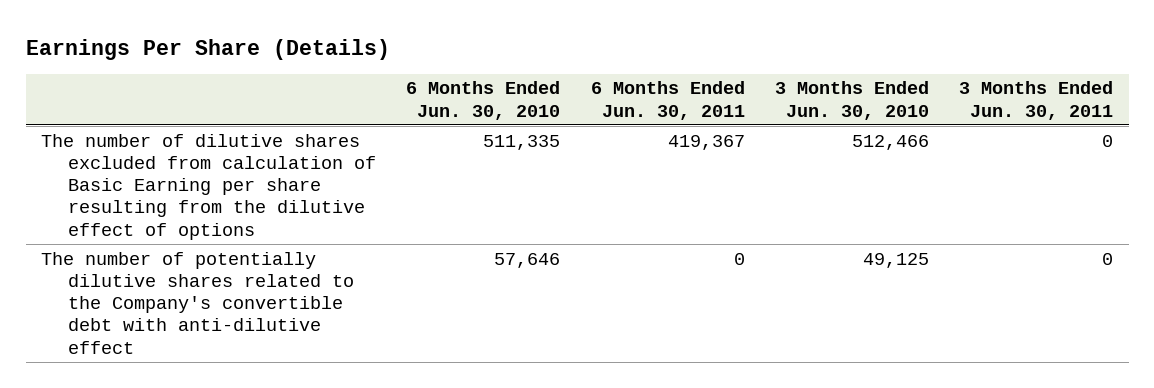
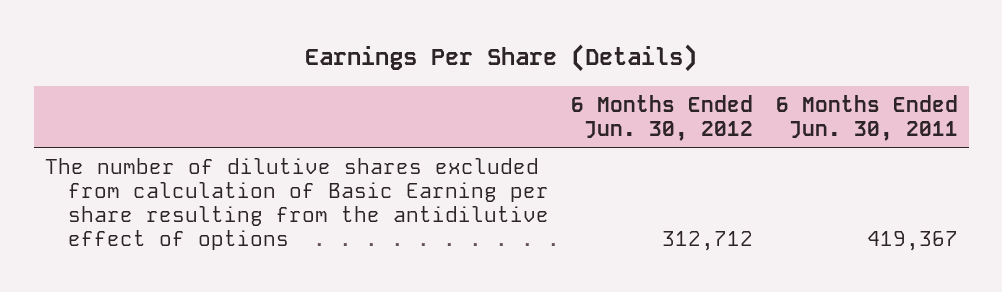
[406,81,561,120] 6 Months Ended Jun. 30, 2010 -> none
[774,81,929,120] 3 Months Ended Jun. 30, 2010 -> none
[959,81,1114,120] 3 Months Ended Jun. 30, 2011 -> none
none -> [571,94,754,141] 6 Months Ended Jun. 30, 2012
[40,251,354,354] The number of potentially dilutive shares related to the Company's convertible debt with anti-dilutive effect -> none
[40,133,376,240] The number of dilutive shares excluded from calculation of Basic Earning per share resulting from the dilutive effect of options -> [44,157,549,250] The number of dilutive shares excluded from calculation of Basic Earning per share resulting from the antidilutive effect of options

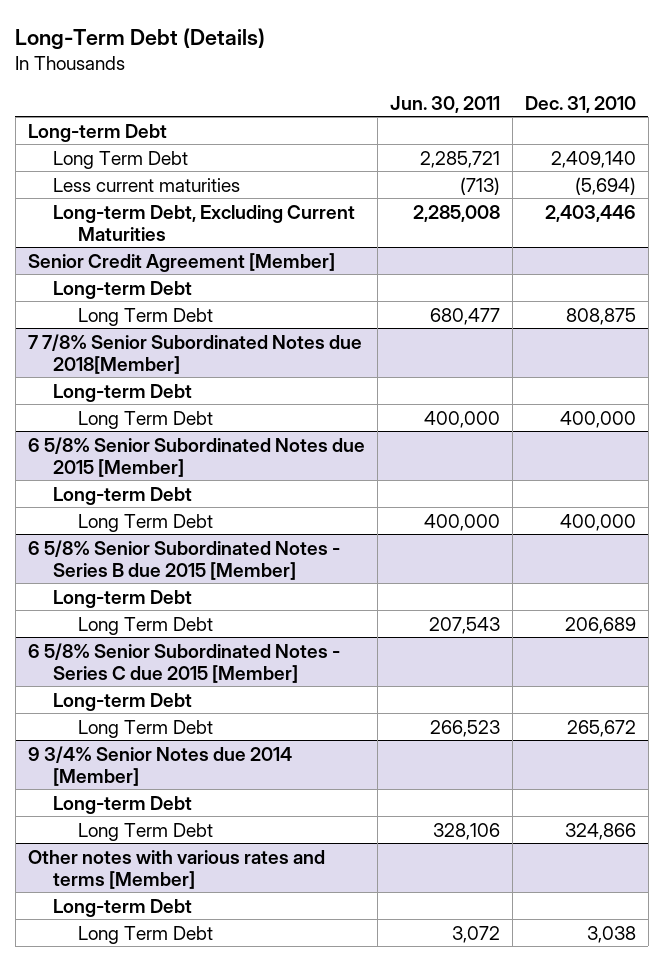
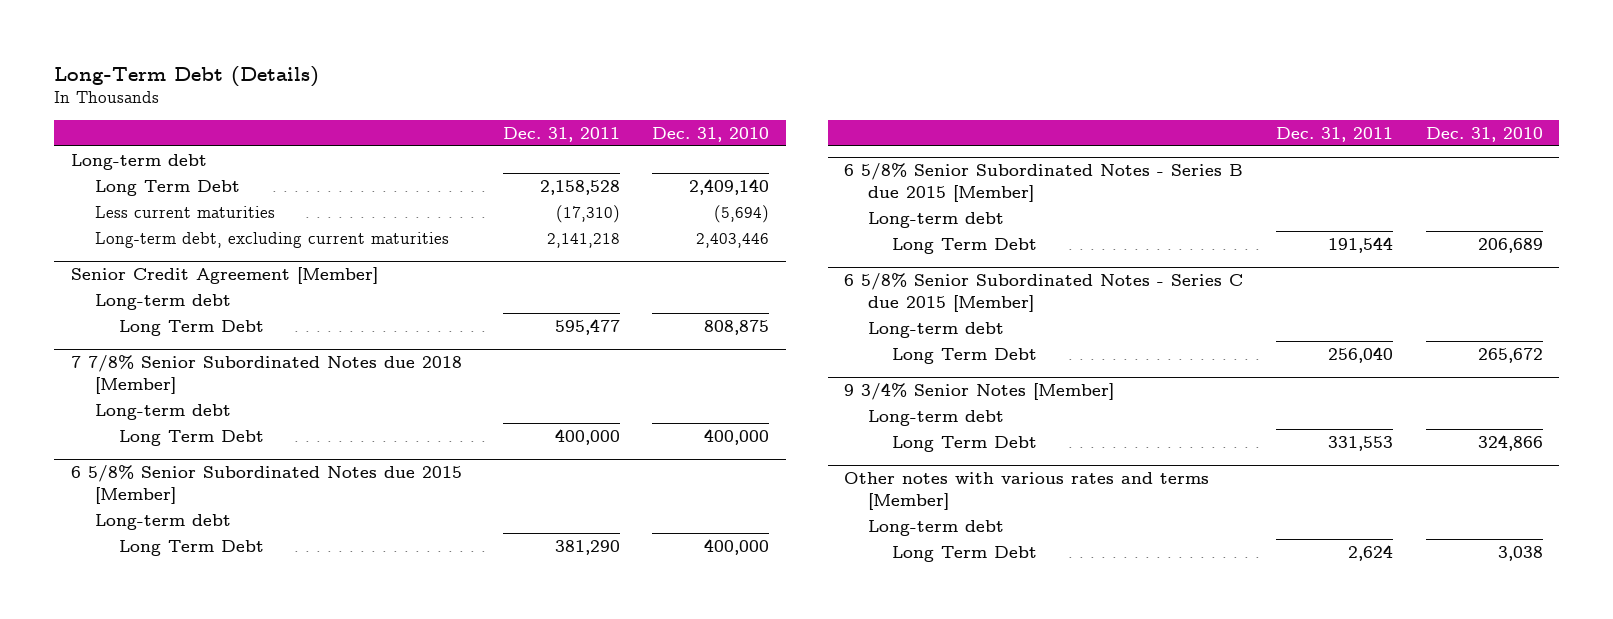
[389,95,500,113] Jun. 30, 2011 -> none
none -> [502,126,620,142] Dec. 31, 2011
[27,123,167,142] Long-term Debt -> [70,153,207,170] Long-term debt
[52,204,355,241] Long-term Debt, Excluding Current Maturities -> [94,231,449,248] Long-term debt, excluding current maturities
[52,280,192,299] Long-term Debt -> [94,293,231,310] Long-term debt
[27,333,362,374] 7 7/8% Senior Subordinated Notes due 2018[Member] -> [70,355,462,394] 7 7/8% Senior Subordinated Notes due 2018 [Member]
[52,383,192,402] Long-term Debt -> [94,403,231,420] Long-term debt
[52,486,192,505] Long-term Debt -> [94,513,231,530] Long-term debt
[52,589,192,608] Long-term Debt -> [868,211,1005,228] Long-term debt
[52,692,192,711] Long-term Debt -> [868,321,1005,338] Long-term debt
[27,745,292,786] 9 3/4% Senior Notes due 2014 [Member] -> [844,383,1115,401] 9 3/4% Senior Notes [Member]
[52,795,192,814] Long-term Debt -> [868,409,1005,426] Long-term debt
[52,898,192,917] Long-term Debt -> [868,519,1005,536] Long-term debt

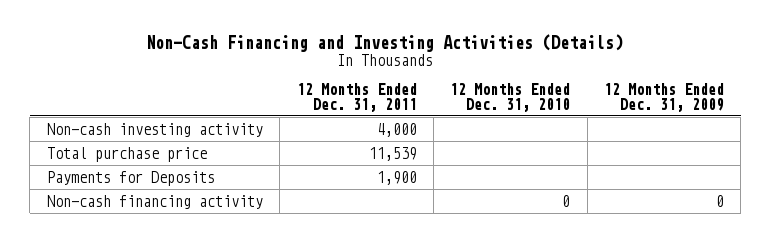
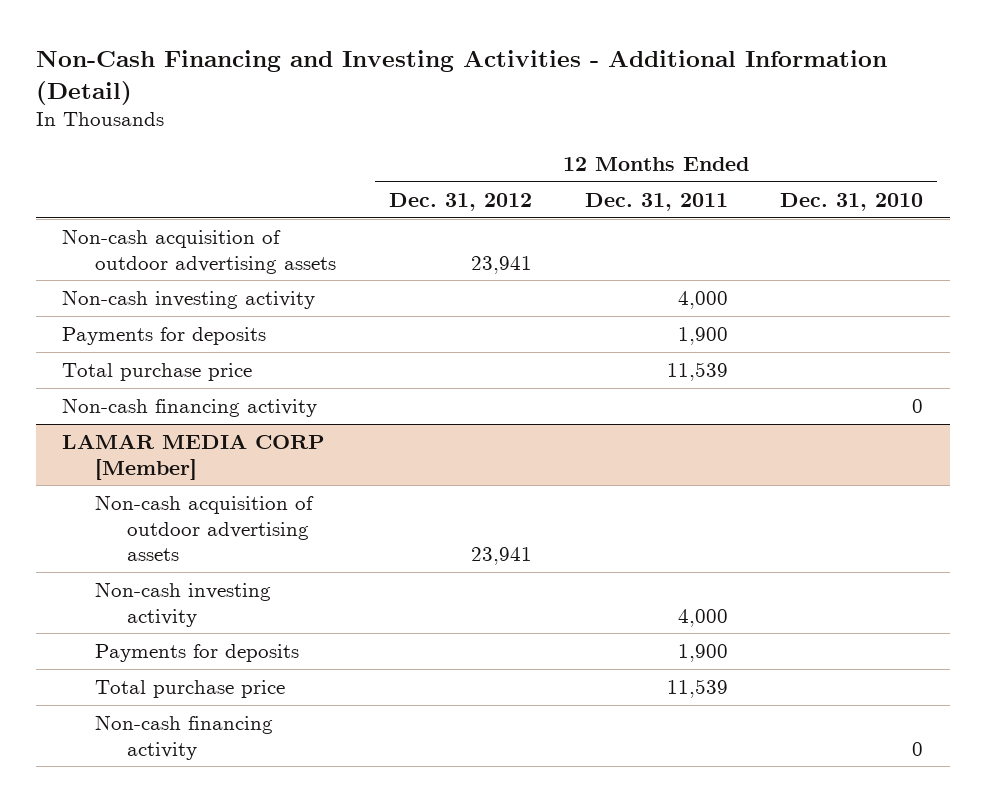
[146,34,624,53] Non-Cash Financing and Investing Activities (Details) -> [35,50,887,105] Non-Cash Financing and Investing Activities - Additional Information (Detail)
[604,83,725,112] 12 Months Ended Dec. 31, 2009 -> none
none -> [388,192,532,211] Dec. 31, 2012
none -> [62,228,336,274] Non-cash acquisition of outdoor advertising assets
none -> [62,326,267,345] Payments for deposits
[46,170,215,186] Payments for Deposits -> none
none -> [62,433,326,480] LAMAR MEDIA CORP [Member]
none -> [94,494,314,562] Non-cash acquisition of outdoor advertising assets
none -> [94,581,271,627] Non-cash investing activity
none -> [94,643,299,662] Payments for deposits
none -> [94,679,285,698] Total purchase price
none -> [94,714,273,760] Non-cash financing activity

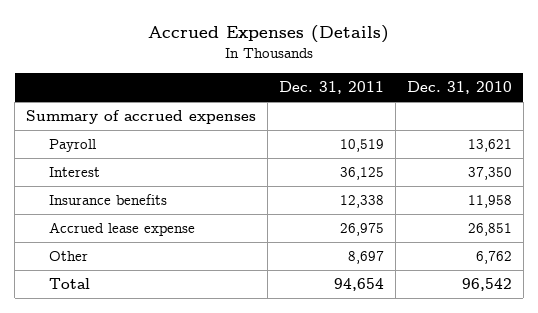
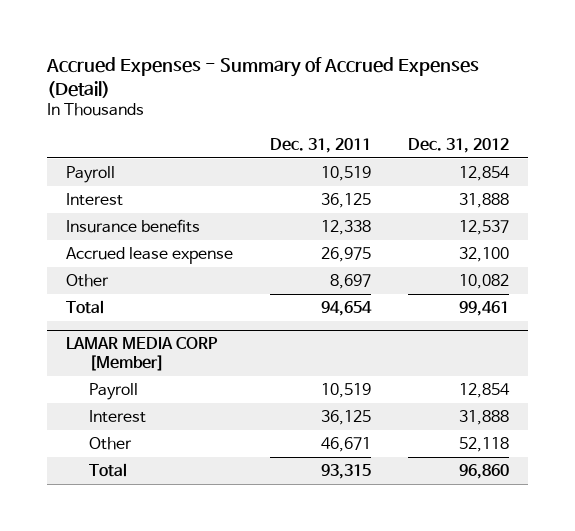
[148,24,390,43] Accrued Expenses (Details) -> [45,56,479,98] Accrued Expenses - Summary of Accrued Expenses (Detail)
[407,80,513,94] Dec. 31, 2010 -> none
none -> [408,137,510,153] Dec. 31, 2012
[26,110,257,125] Summary of accrued expenses -> none
none -> [65,337,218,372] LAMAR MEDIA CORP [Member]
none -> [89,383,139,401] Payroll
none -> [89,410,147,424] Interest
none -> [89,437,133,451] Other
none -> [89,463,128,478] Total

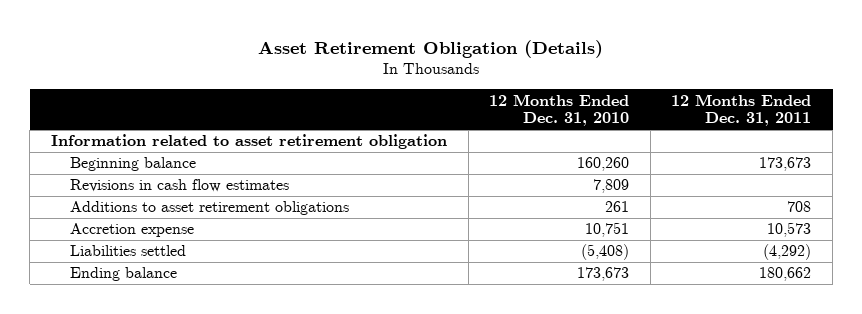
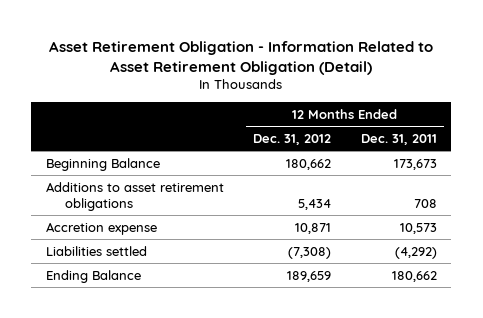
[258,39,604,58] Asset Retirement Obligation (Details) -> [49,40,434,75] Asset Retirement Obligation - Information Related to Asset Retirement Obligation (Detail)
[489,93,630,127] 12 Months Ended Dec. 31, 2010 -> none
none -> [253,133,332,145] Dec. 31, 2012
[50,134,447,150] Information related to asset retirement obligation -> none
[70,179,290,193] Revisions in cash flow estimates -> none
[70,157,197,172] Beginning balance -> [46,157,161,171] Beginning Balance
[70,267,178,282] Ending balance -> [46,269,142,283] Ending Balance

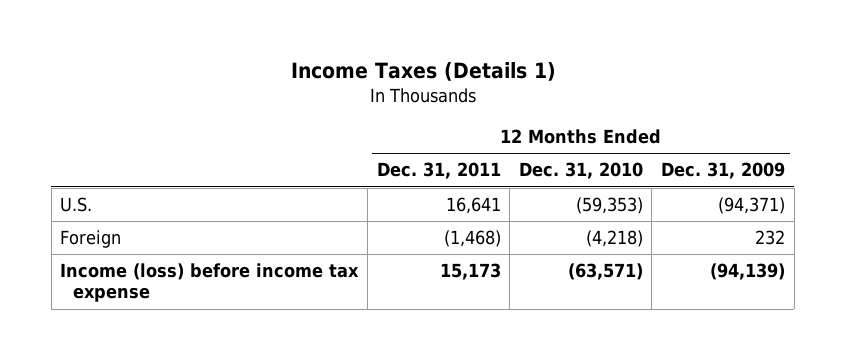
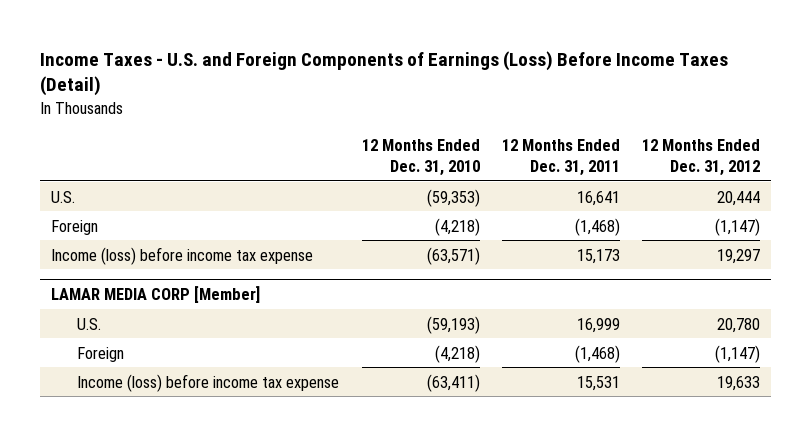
[290,62,556,82] Income Taxes (Details 1) -> [39,50,728,97] Income Taxes - U.S. and Foreign Components of Earnings (Loss) Before Income Taxes (Detail)
[661,162,786,180] Dec. 31, 2009 -> none
none -> [642,138,761,177] 12 Months Ended Dec. 31, 2012
none -> [51,286,261,304] LAMAR MEDIA CORP [Member]
none -> [77,317,102,330] U.S.
none -> [77,346,125,362] Foreign
none -> [77,373,340,392] Income (loss) before income tax expense

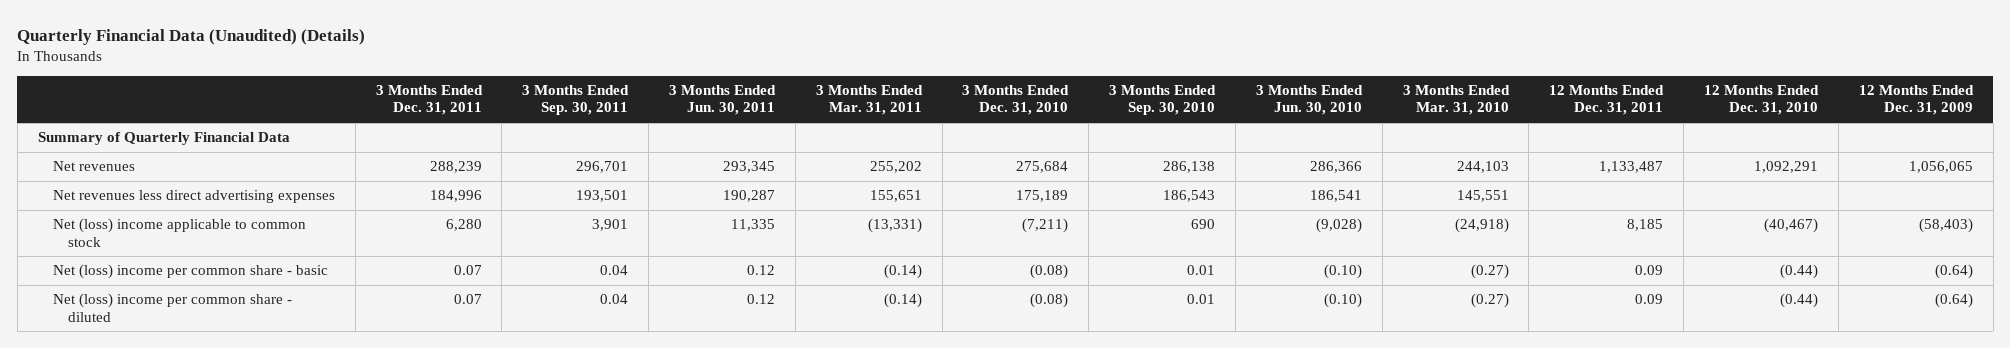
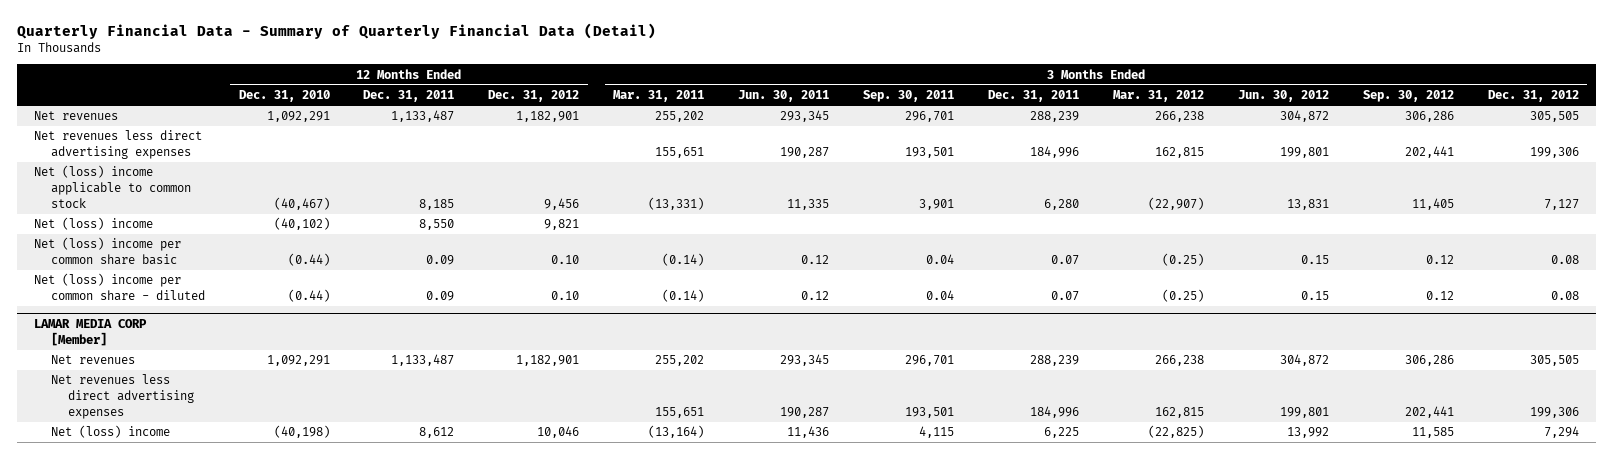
[17,28,366,45] Quarterly Financial Data (Unaudited) (Details) -> [16,22,656,39] Quarterly Financial Data - Summary of Quarterly Financial Data (Detail)
[962,85,1070,116] 3 Months Ended Dec. 31, 2010 -> none
[1109,85,1217,116] 3 Months Ended Sep. 30, 2010 -> none
[1255,85,1363,116] 3 Months Ended Jun. 30, 2010 -> none
[1402,85,1510,116] 3 Months Ended Mar. 31, 2010 -> none
[1858,85,1974,116] 12 Months Ended Dec. 31, 2009 -> none
none -> [488,90,580,103] Dec. 31, 2012
none -> [1112,90,1204,103] Mar. 31, 2012
none -> [1237,90,1329,103] Jun. 30, 2012
none -> [1362,90,1454,103] Sep. 30, 2012
none -> [1487,90,1579,103] Dec. 31, 2012
[37,132,290,146] Summary of Quarterly Financial Data -> none
none -> [33,217,153,231] Net (loss) income
[52,264,328,280] Net (loss) income per common share - basic -> [33,237,181,266] Net (loss) income per common share basic
none -> [33,319,147,347] LAMAR MEDIA CORP [Member]
none -> [50,355,135,365] Net revenues
none -> [50,374,194,419] Net revenues less direct advertising expenses
none -> [50,425,170,439] Net (loss) income

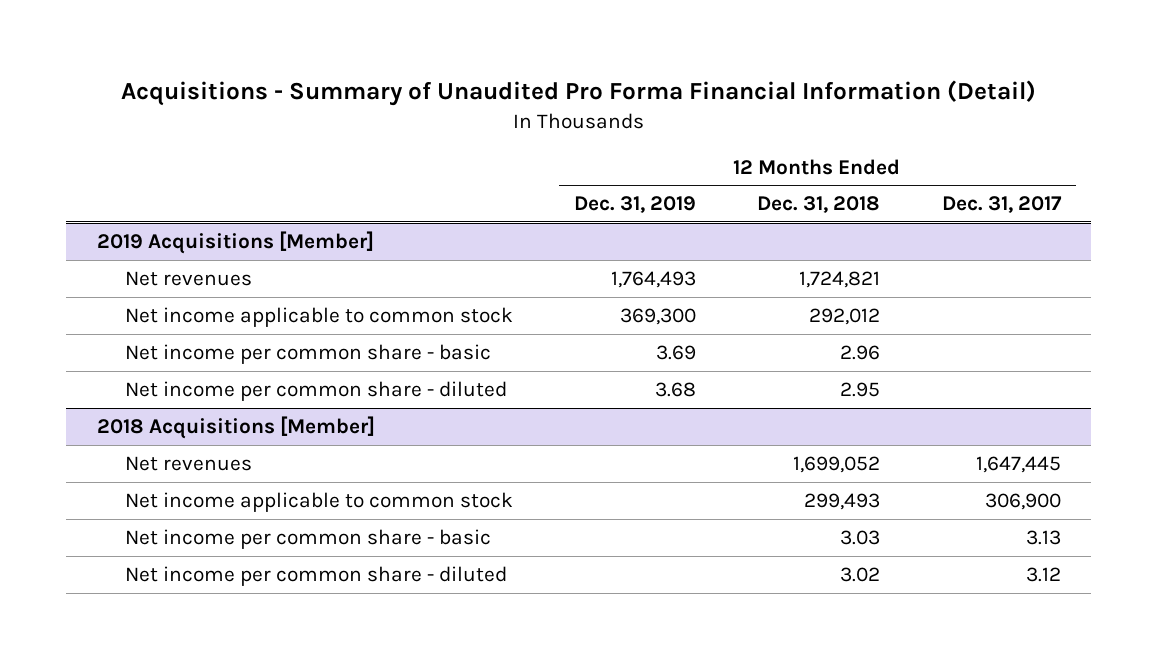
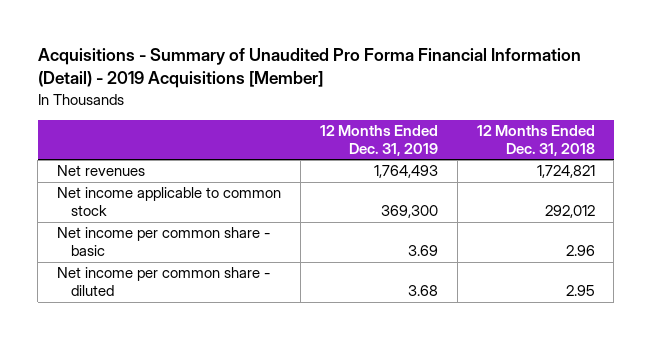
[120,79,1036,106] Acquisitions - Summary of Unaudited Pro Forma Financial Information (Detail) -> [37,48,581,89] Acquisitions - Summary of Unaudited Pro Forma Financial Information (Detail) - 2019 Acquisitions [Member]
[941,196,1062,214] Dec. 31, 2017 -> none
[96,230,374,254] 2019 Acquisitions [Member] -> none
[96,415,375,439] 2018 Acquisitions [Member] -> none
[124,455,252,471] Net revenues -> none
[124,491,513,512] Net income applicable to common stock -> none
[124,528,491,549] Net income per common share - basic -> none
[124,565,507,586] Net income per common share - diluted -> none

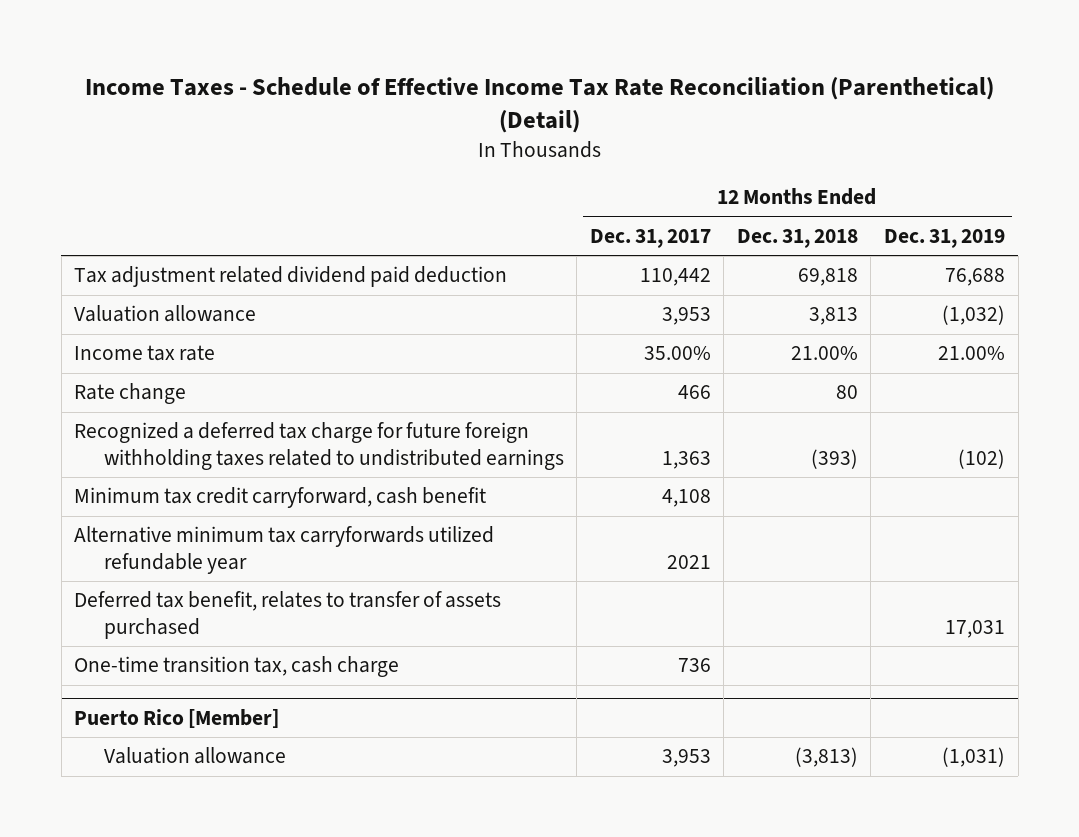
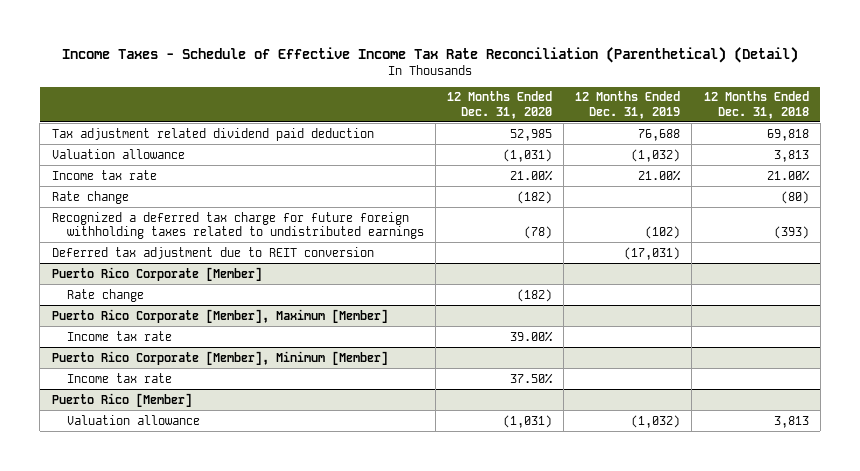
[589,229,711,249] Dec. 31, 2017 -> none
none -> [447,91,553,119] 12 Months Ended Dec. 31, 2020
[835,385,858,400] 80 -> [780,190,809,204] (80)
[74,487,487,509] Minimum tax credit carryforward, cash benefit -> none
[74,526,495,575] Alternative minimum tax carryforwards utilized refundable year -> none
[74,656,400,678] One-time transition tax, cash charge -> none
[74,591,502,640] Deferred tax benefit, relates to transfer of assets purchased -> [51,246,374,259] Deferred tax adjustment due to REIT conversion
[944,620,1005,639] 17,031 -> [624,246,681,260] (17,031)
none -> [51,266,262,281] Puerto Rico Corporate [Member]
none -> [67,288,145,302] Rate change
none -> [51,308,388,323] Puerto Rico Corporate [Member], Maximum [Member]
none -> [67,330,173,341] Income tax rate
none -> [51,350,388,365] Puerto Rico Corporate [Member], Minimum [Member]
none -> [67,372,173,383] Income tax rate
[794,747,858,768] (3,813) -> [773,415,809,428] 3,813
[941,747,1005,768] (1,031) -> [631,414,681,428] (1,032)

